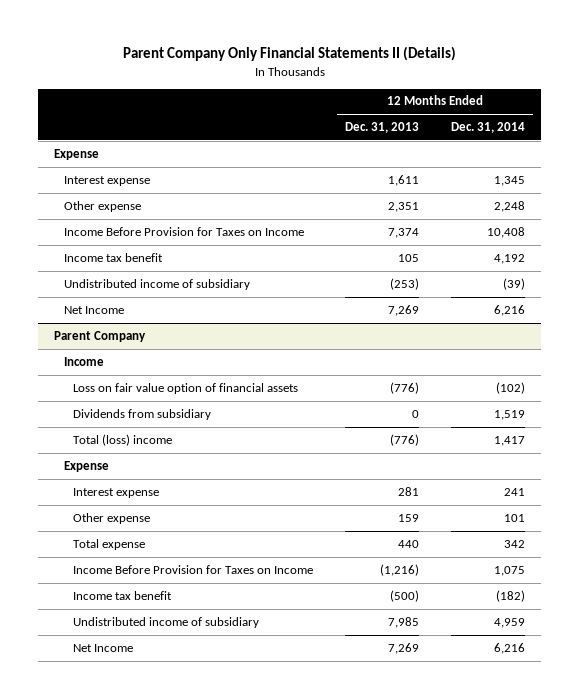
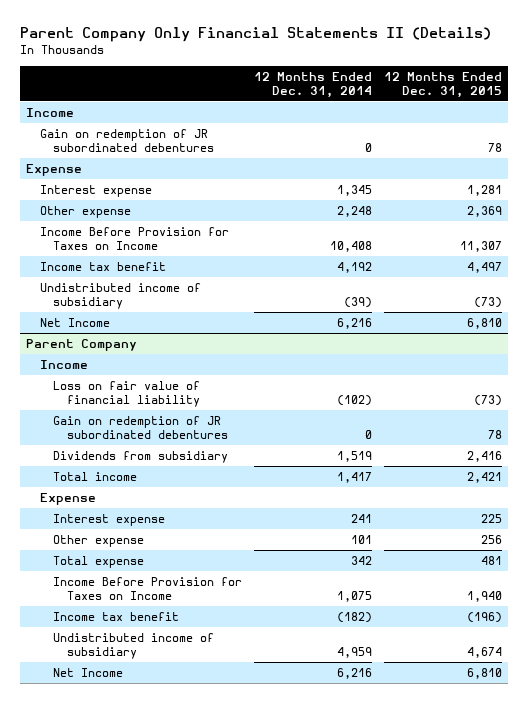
[345,121,420,133] Dec. 31, 2013 -> none
none -> [383,71,502,99] 12 Months Ended Dec. 31, 2015
none -> [26,107,75,117] Income
none -> [39,128,215,153] Gain on redemption of JR subordinated debentures
[73,382,299,394] Loss on fair value option of financial assets -> [53,380,201,408] Loss on fair value of financial liability
none -> [53,415,228,440] Gain on redemption of JR subordinated debentures
[73,433,173,446] Total (loss) income -> [53,471,138,481] Total income

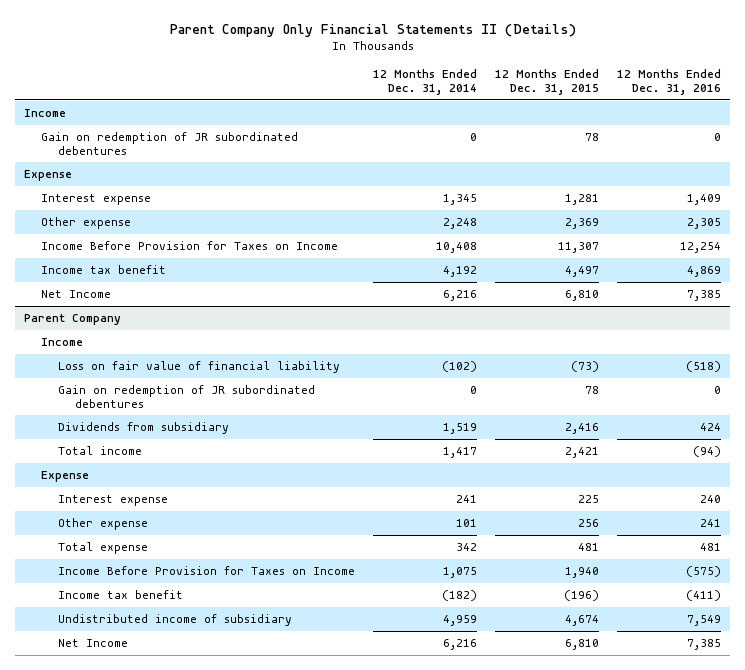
none -> [616,69,721,95] 12 Months Ended Dec. 31, 2016
[39,282,201,310] Undistributed income of subsidiary -> none

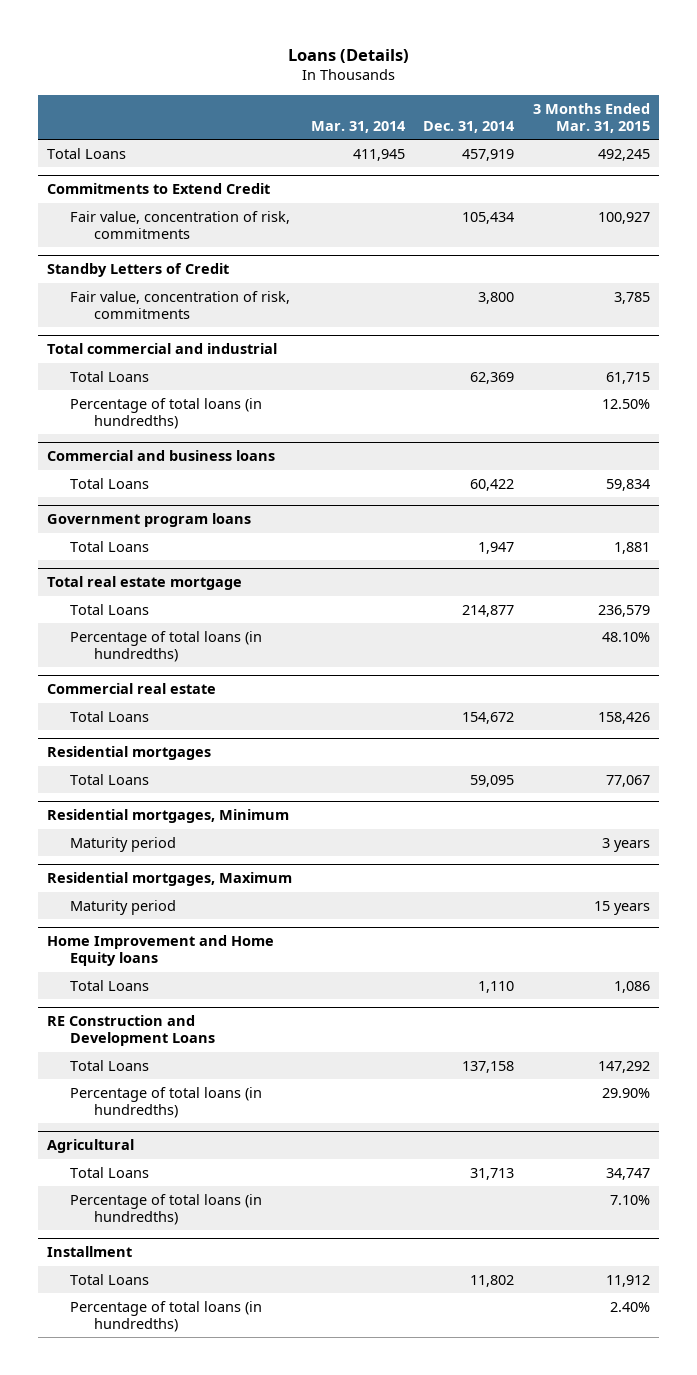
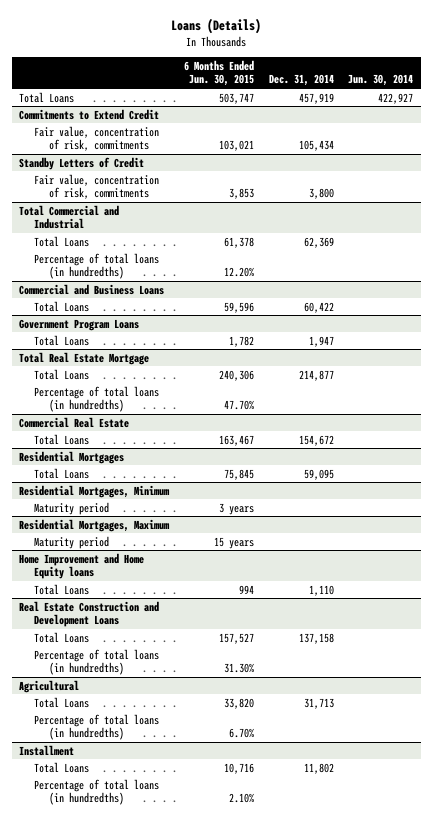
[310,120,406,133] Mar. 31, 2014 -> none
[532,102,650,133] 3 Months Ended Mar. 31, 2015 -> none
none -> [183,59,254,87] 6 Months Ended Jun. 30, 2015
none -> [348,74,414,87] Jun. 30, 2014
[47,343,278,355] Total commercial and industrial -> [19,204,120,230] Total Commercial and Industrial
[47,450,276,462] Commercial and business loans -> [19,283,165,295] Commercial and Business Loans
[47,513,252,528] Government program loans -> [19,318,140,331] Government Program Loans
[47,576,243,591] Total real estate mortgage -> [19,351,150,365] Total Real Estate Mortgage
[47,683,217,695] Commercial real estate -> [19,416,130,428] Commercial Real Estate
[47,746,212,761] Residential mortgages -> [19,450,125,464] Residential Mortgages
[47,809,290,824] Residential mortgages, Minimum -> [19,484,171,498] Residential Mortgages, Minimum
[47,872,293,887] Residential mortgages, Maximum -> [19,518,171,532] Residential Mortgages, Maximum
[47,1015,216,1047] RE Construction and Development Loans -> [19,600,160,628] Real Estate Construction and Development Loans

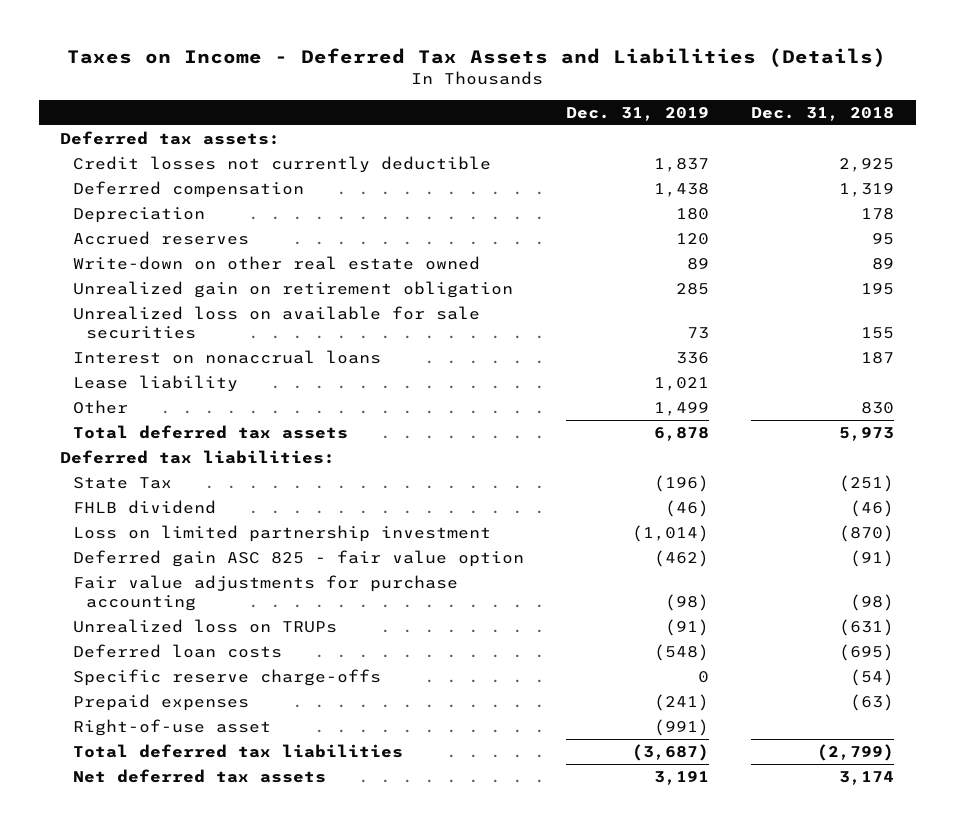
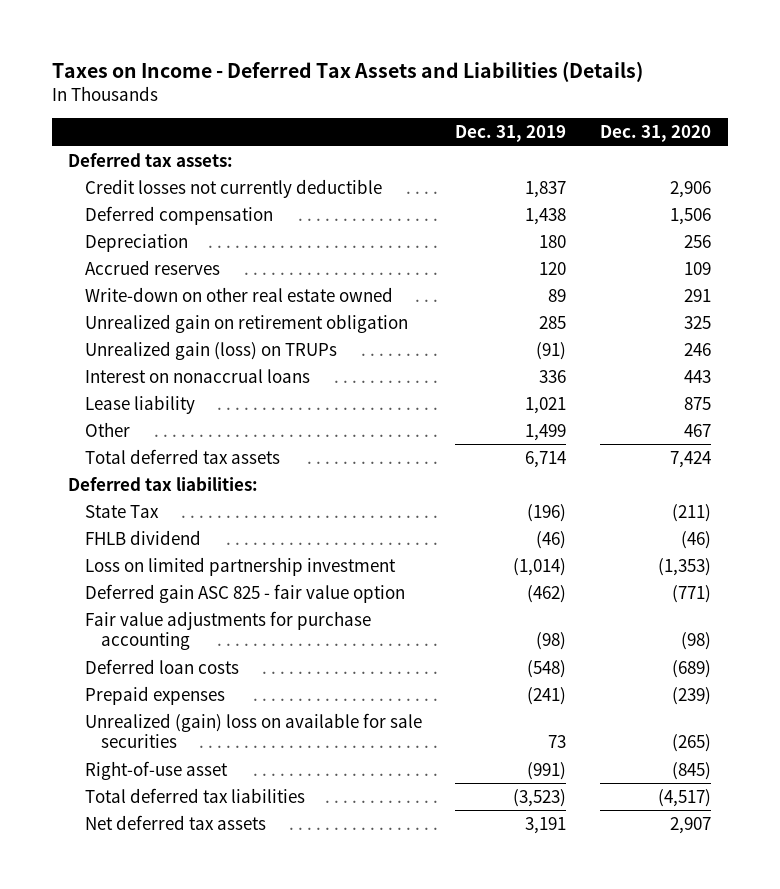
[751,106,895,121] Dec. 31, 2018 -> none
none -> [600,125,712,143] Dec. 31, 2020
[72,305,480,339] Unrealized loss on available for sale securities -> none
none -> [84,340,337,360] Unrealized gain (loss) on TRUPs
[654,426,710,441] 6,878 -> [525,450,567,468] 6,714
[72,618,337,633] Unrealized loss on TRUPs -> none
[72,668,381,686] Specific reserve charge-offs -> none
none -> [84,712,422,749] Unrealized (gain) loss on available for sale securities
[632,743,710,761] (3,687) -> [513,788,567,807] (3,523)

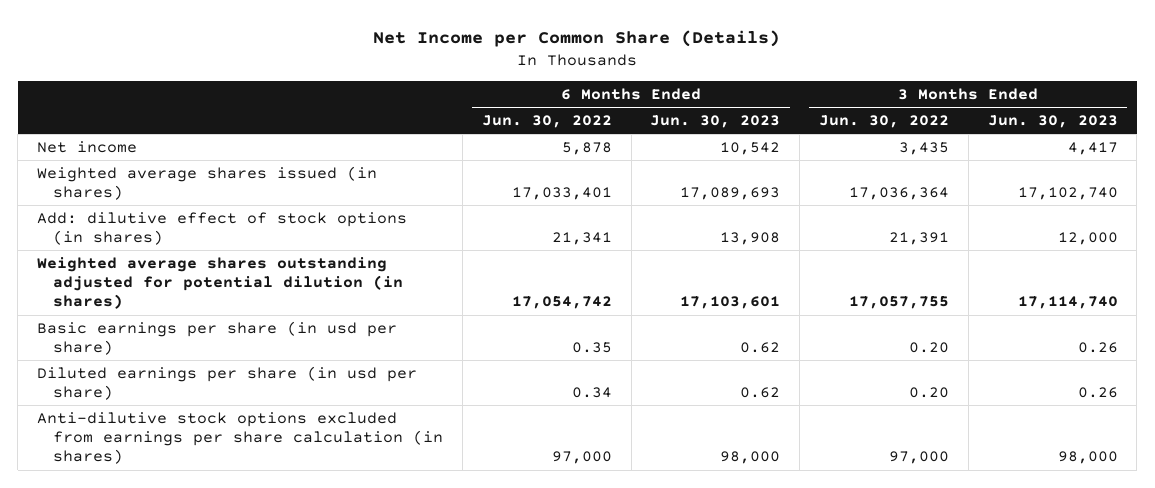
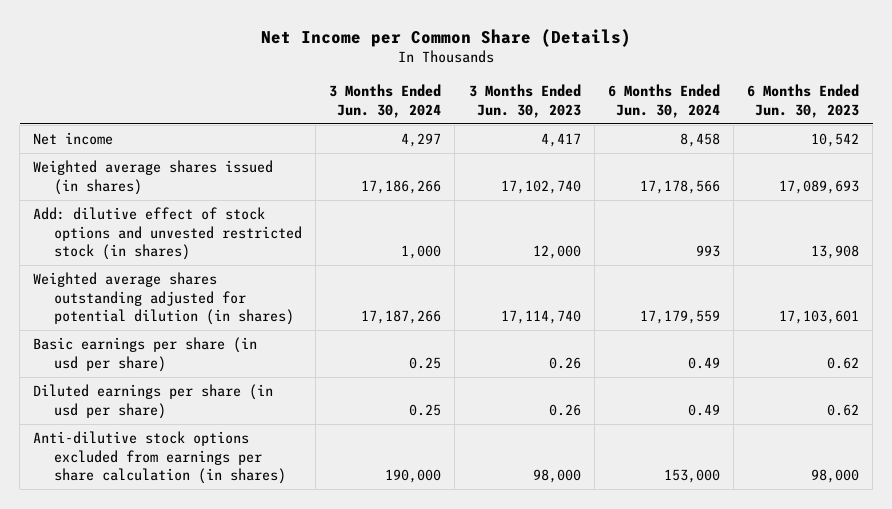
[481,115,612,129] Jun. 30, 2022 -> none
[819,115,950,129] Jun. 30, 2022 -> none
none -> [329,84,442,118] 3 Months Ended Jun. 30, 2024
none -> [607,84,720,118] 6 Months Ended Jun. 30, 2024
[37,211,408,246] Add: dilutive effect of stock options (in shares) -> [33,207,303,261] Add: dilutive effect of stock options and unvested restricted stock (in shares)

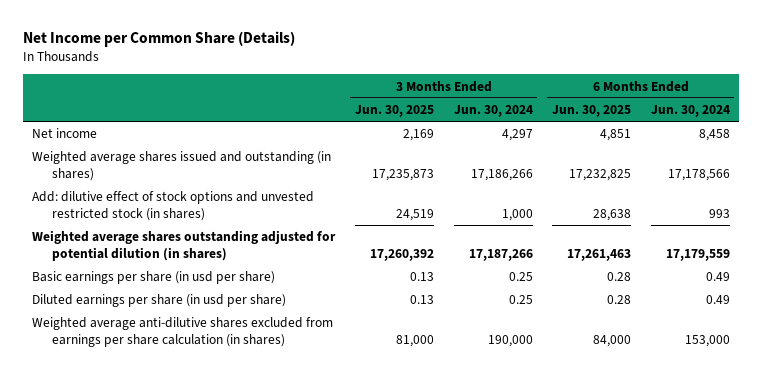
[468,84,581,118] 3 Months Ended Jun. 30, 2023 -> none
[747,84,860,118] 6 Months Ended Jun. 30, 2023 -> none
none -> [354,104,434,117] Jun. 30, 2025
none -> [552,104,632,117] Jun. 30, 2025
[33,160,274,195] Weighted average shares issued (in shares) -> [32,151,332,182] Weighted average shares issued and outstanding (in shares)
[33,431,287,485] Anti-dilutive stock options excluded from earnings per share calculation (in shares) -> [32,317,334,348] Weighted average anti-dilutive shares excluded from earnings per share calculation (in shares)

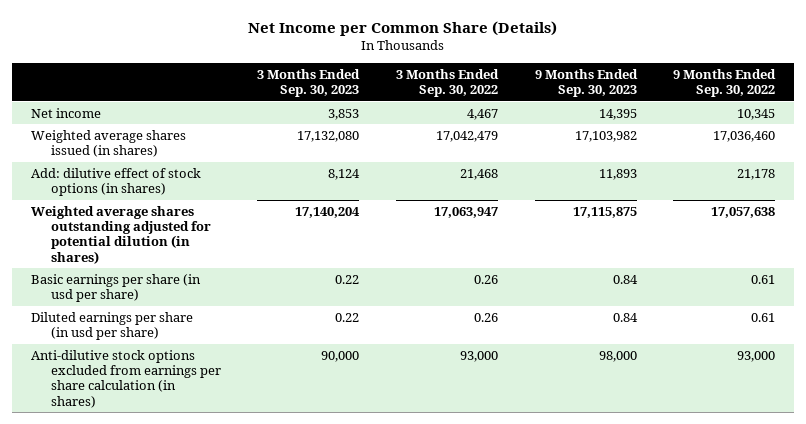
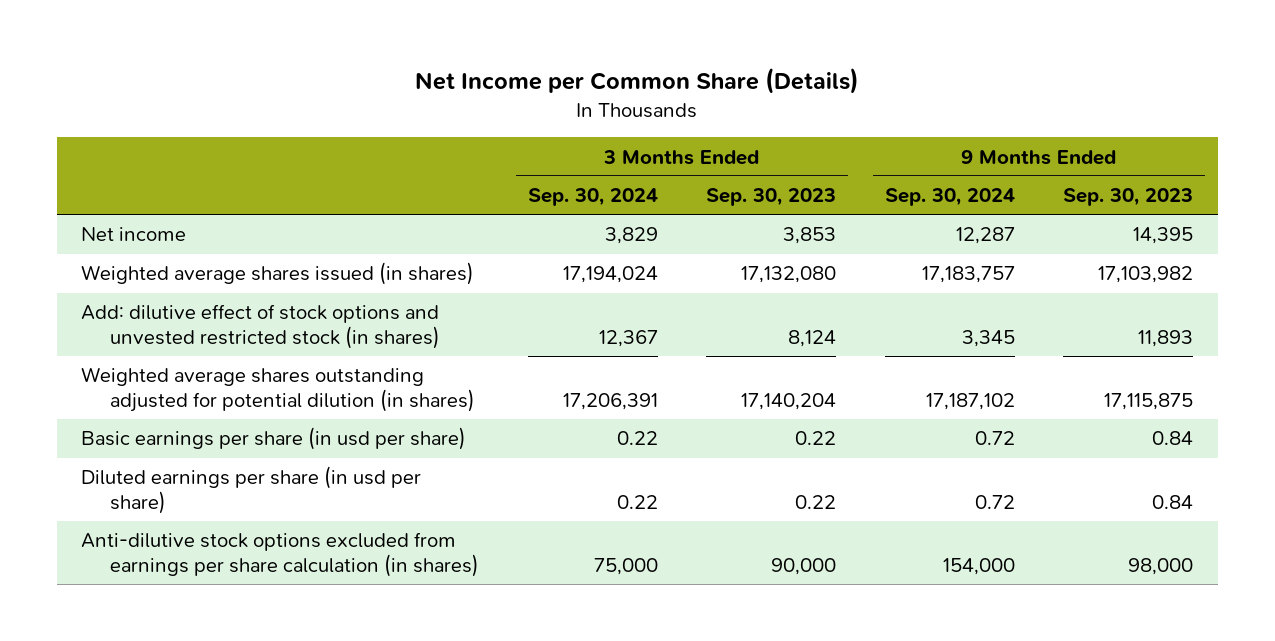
[395,68,499,98] 3 Months Ended Sep. 30, 2022 -> none
[673,68,777,98] 9 Months Ended Sep. 30, 2022 -> none
none -> [527,188,658,207] Sep. 30, 2024
none -> [884,188,1015,207] Sep. 30, 2024
[30,167,201,197] Add: dilutive effect of stock options (in shares) -> [81,304,441,350] Add: dilutive effect of stock options and unvested restricted stock (in shares)

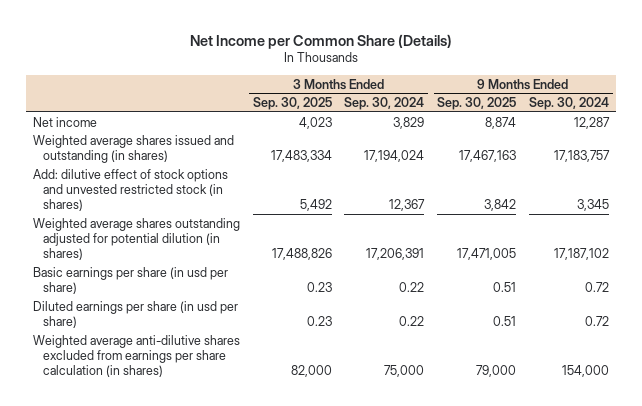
[706,188,837,207] Sep. 30, 2023 -> none
[1063,188,1194,207] Sep. 30, 2023 -> none
none -> [252,97,332,111] Sep. 30, 2025
none -> [437,97,517,111] Sep. 30, 2025
[81,262,475,286] Weighted average shares issued (in shares) -> [32,134,234,163] Weighted average shares issued and outstanding (in shares)
[81,532,480,578] Anti-dilutive stock options excluded from earnings per share calculation (in shares) -> [32,334,240,378] Weighted average anti-dilutive shares excluded from earnings per share calculation (in shares)

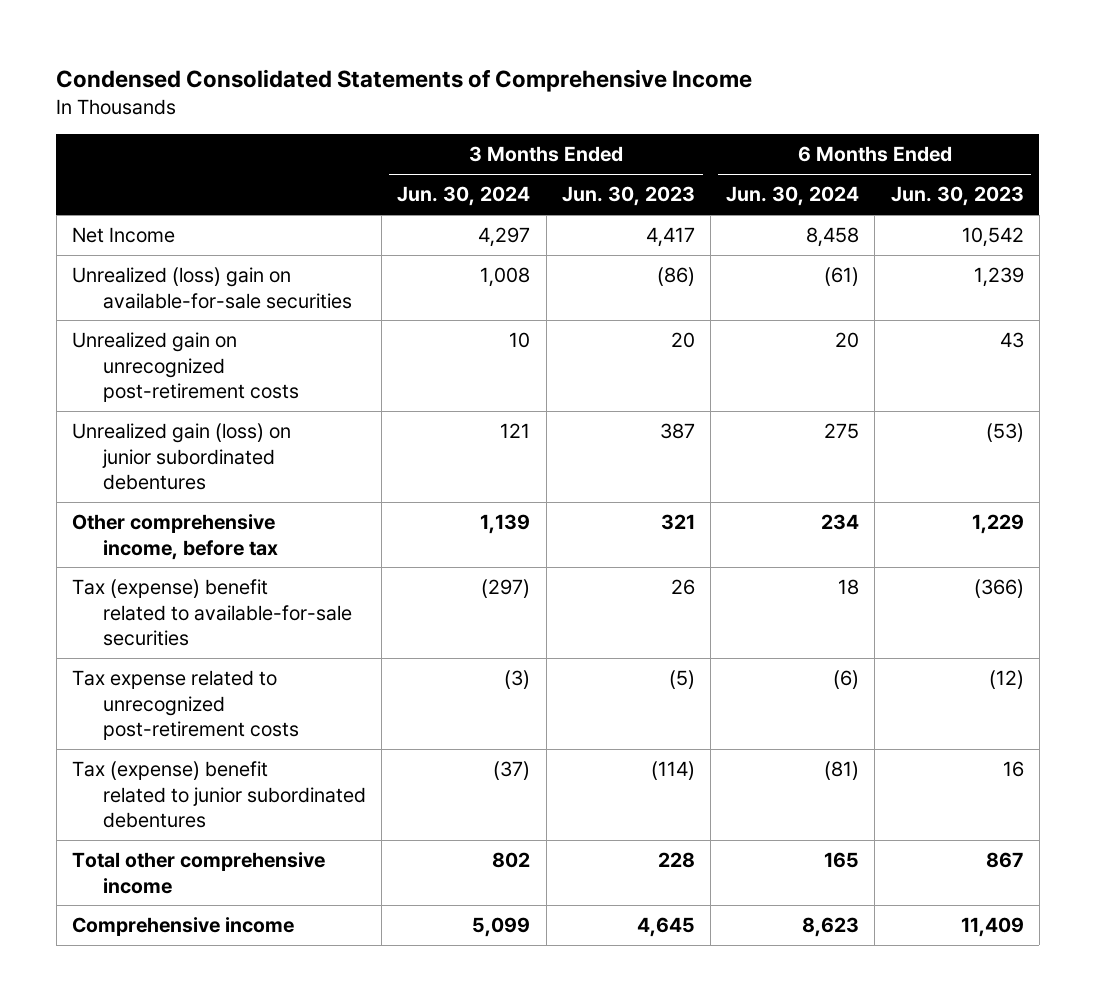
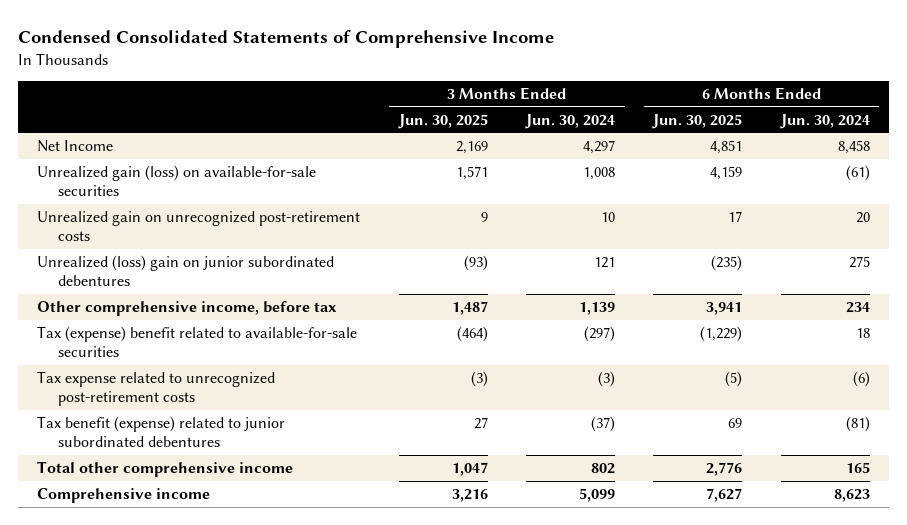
[561,186,695,207] Jun. 30, 2023 -> none
[890,186,1024,207] Jun. 30, 2023 -> none
none -> [397,113,488,129] Jun. 30, 2025
none -> [652,113,743,129] Jun. 30, 2025
[71,267,352,309] Unrealized (loss) gain on available-for-sale securities -> [37,165,317,197] Unrealized gain (loss) on available-for-sale securities
[71,423,291,491] Unrealized gain (loss) on junior subordinated debentures -> [37,255,335,287] Unrealized (loss) gain on junior subordinated debentures
[71,761,366,829] Tax (expense) benefit related to junior subordinated debentures -> [37,416,286,448] Tax benefit (expense) related to junior subordinated debentures

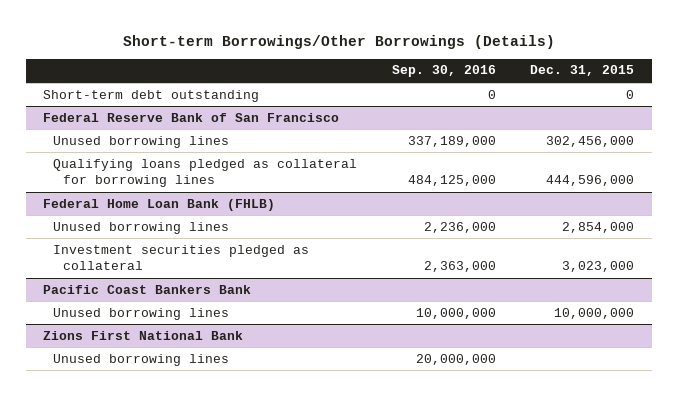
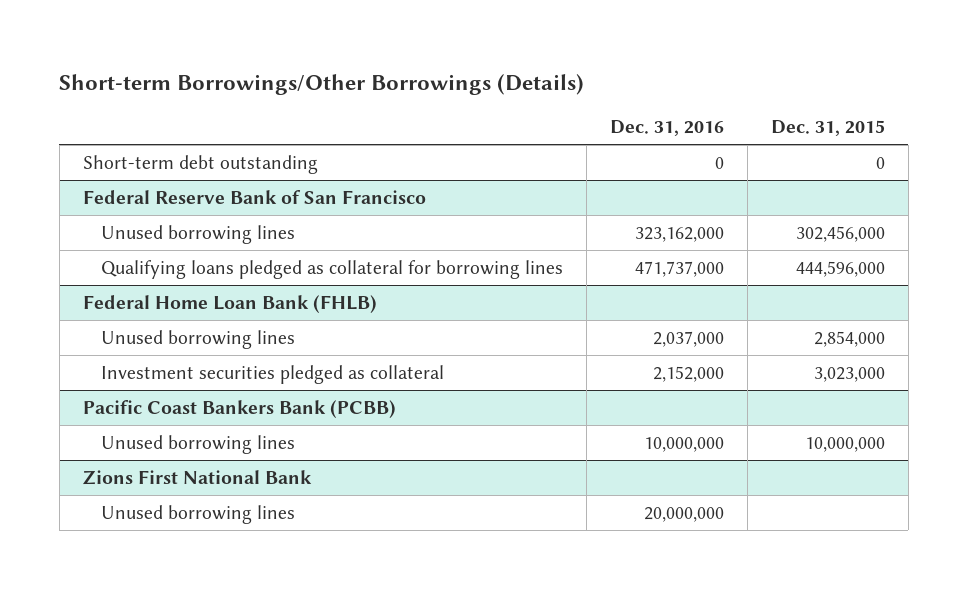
[391,65,496,78] Sep. 30, 2016 -> none
none -> [609,120,724,137] Dec. 31, 2016
[43,284,252,294] Pacific Coast Bankers Bank -> [82,399,396,418] Pacific Coast Bankers Bank (PCBB)

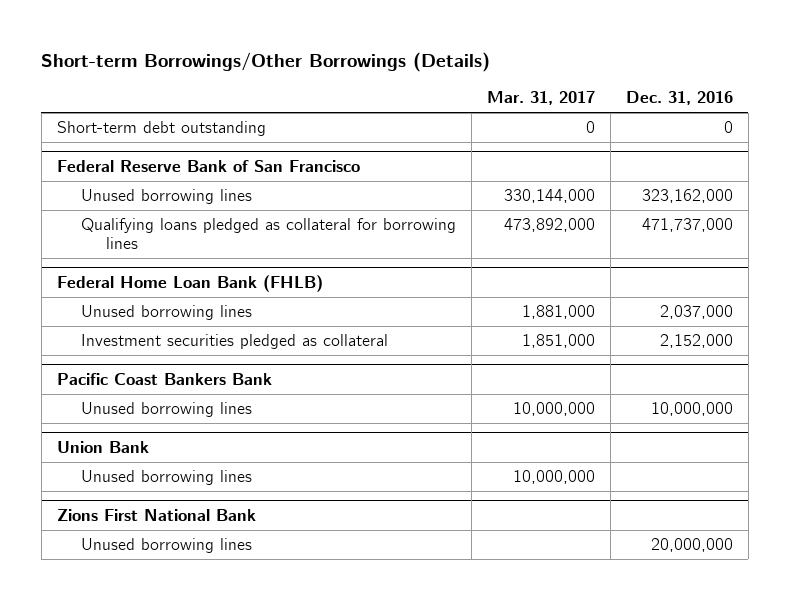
[770,120,885,137] Dec. 31, 2015 -> none
none -> [487,91,596,106] Mar. 31, 2017
[82,399,396,418] Pacific Coast Bankers Bank (PCBB) -> [56,372,272,385] Pacific Coast Bankers Bank
none -> [56,440,149,453] Union Bank
none -> [81,470,253,486] Unused borrowing lines

